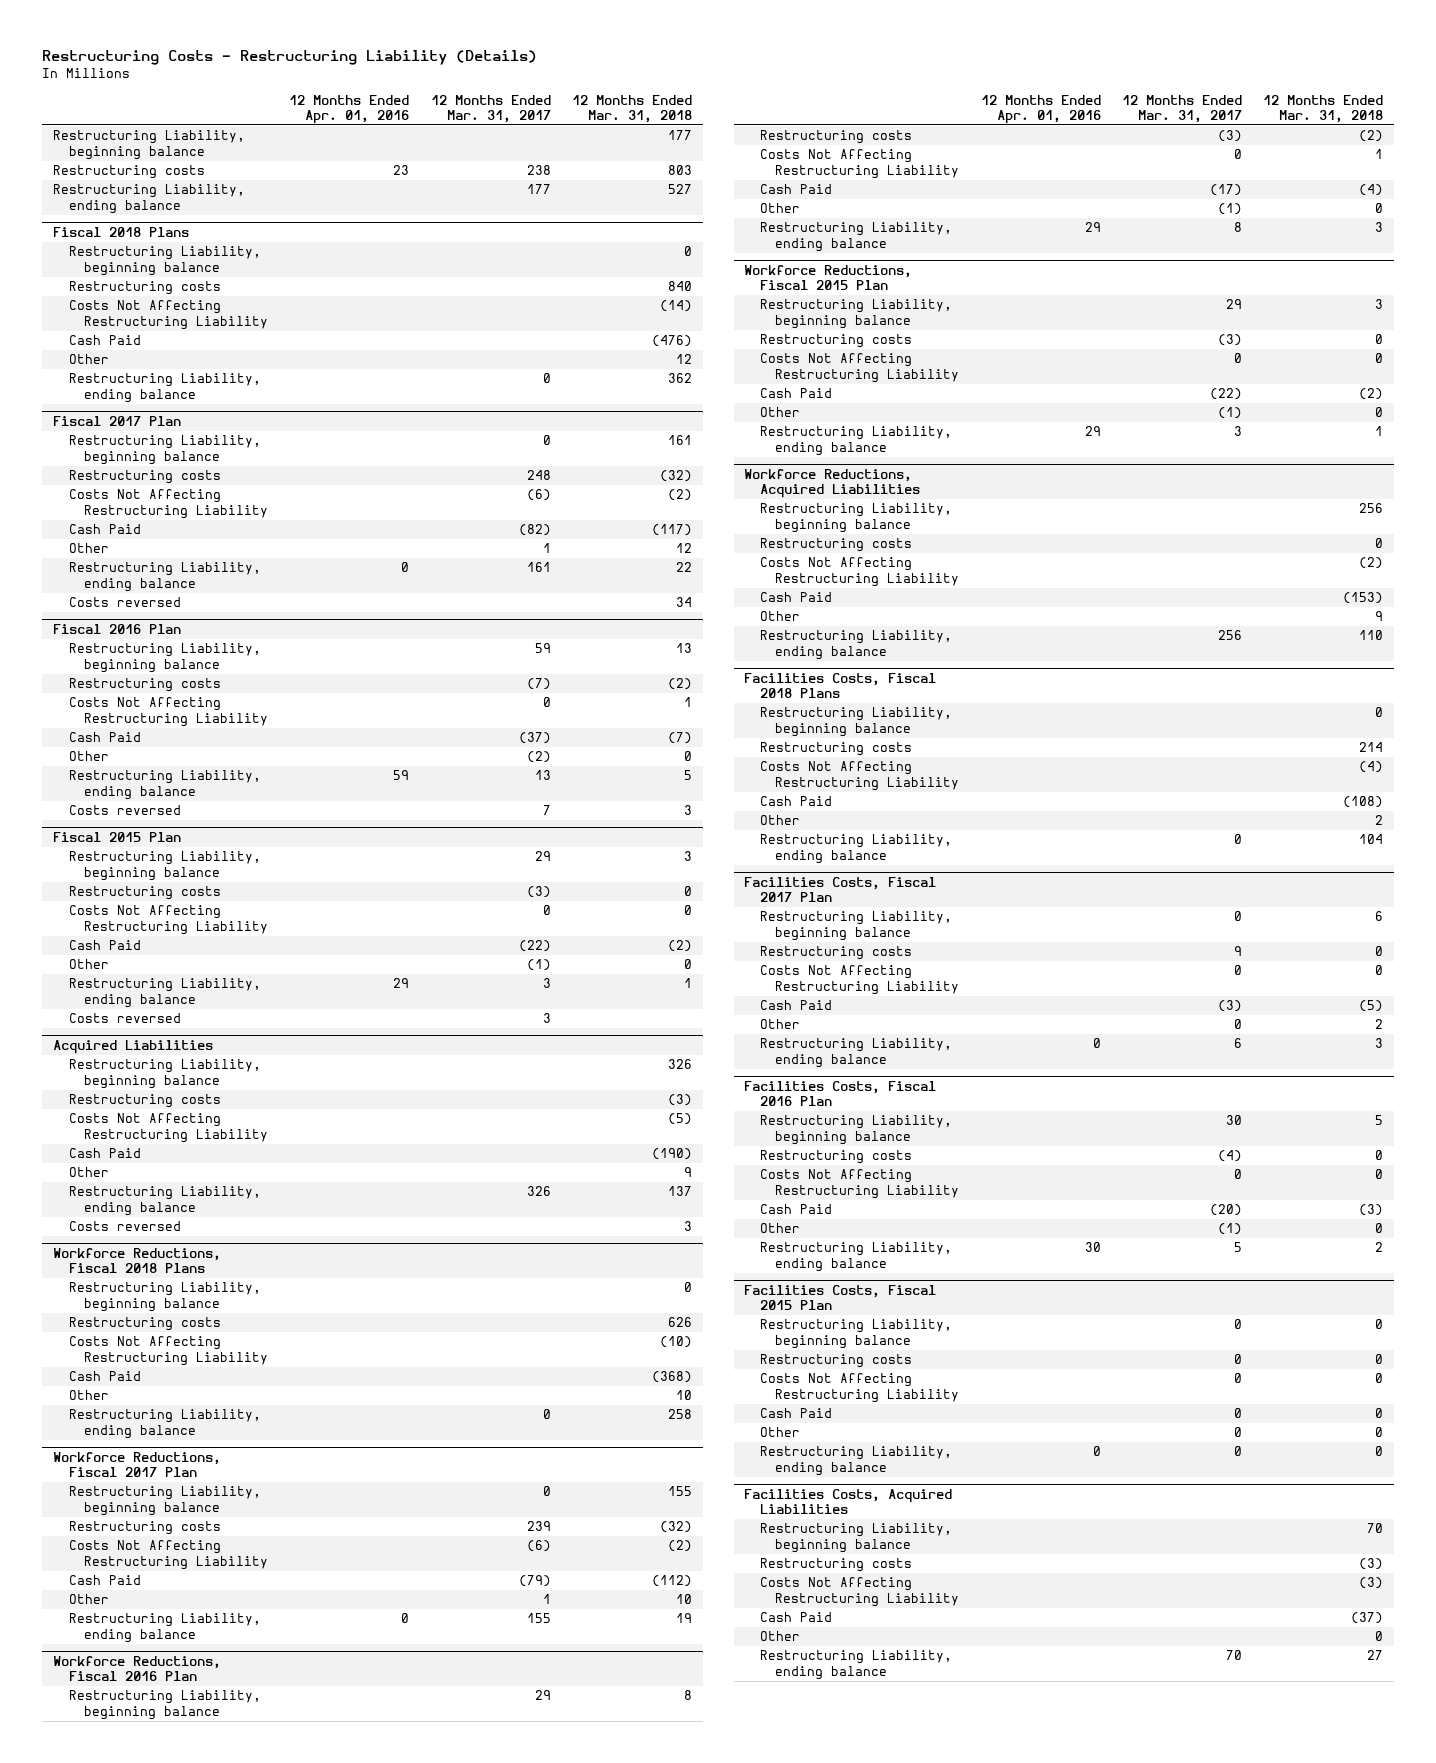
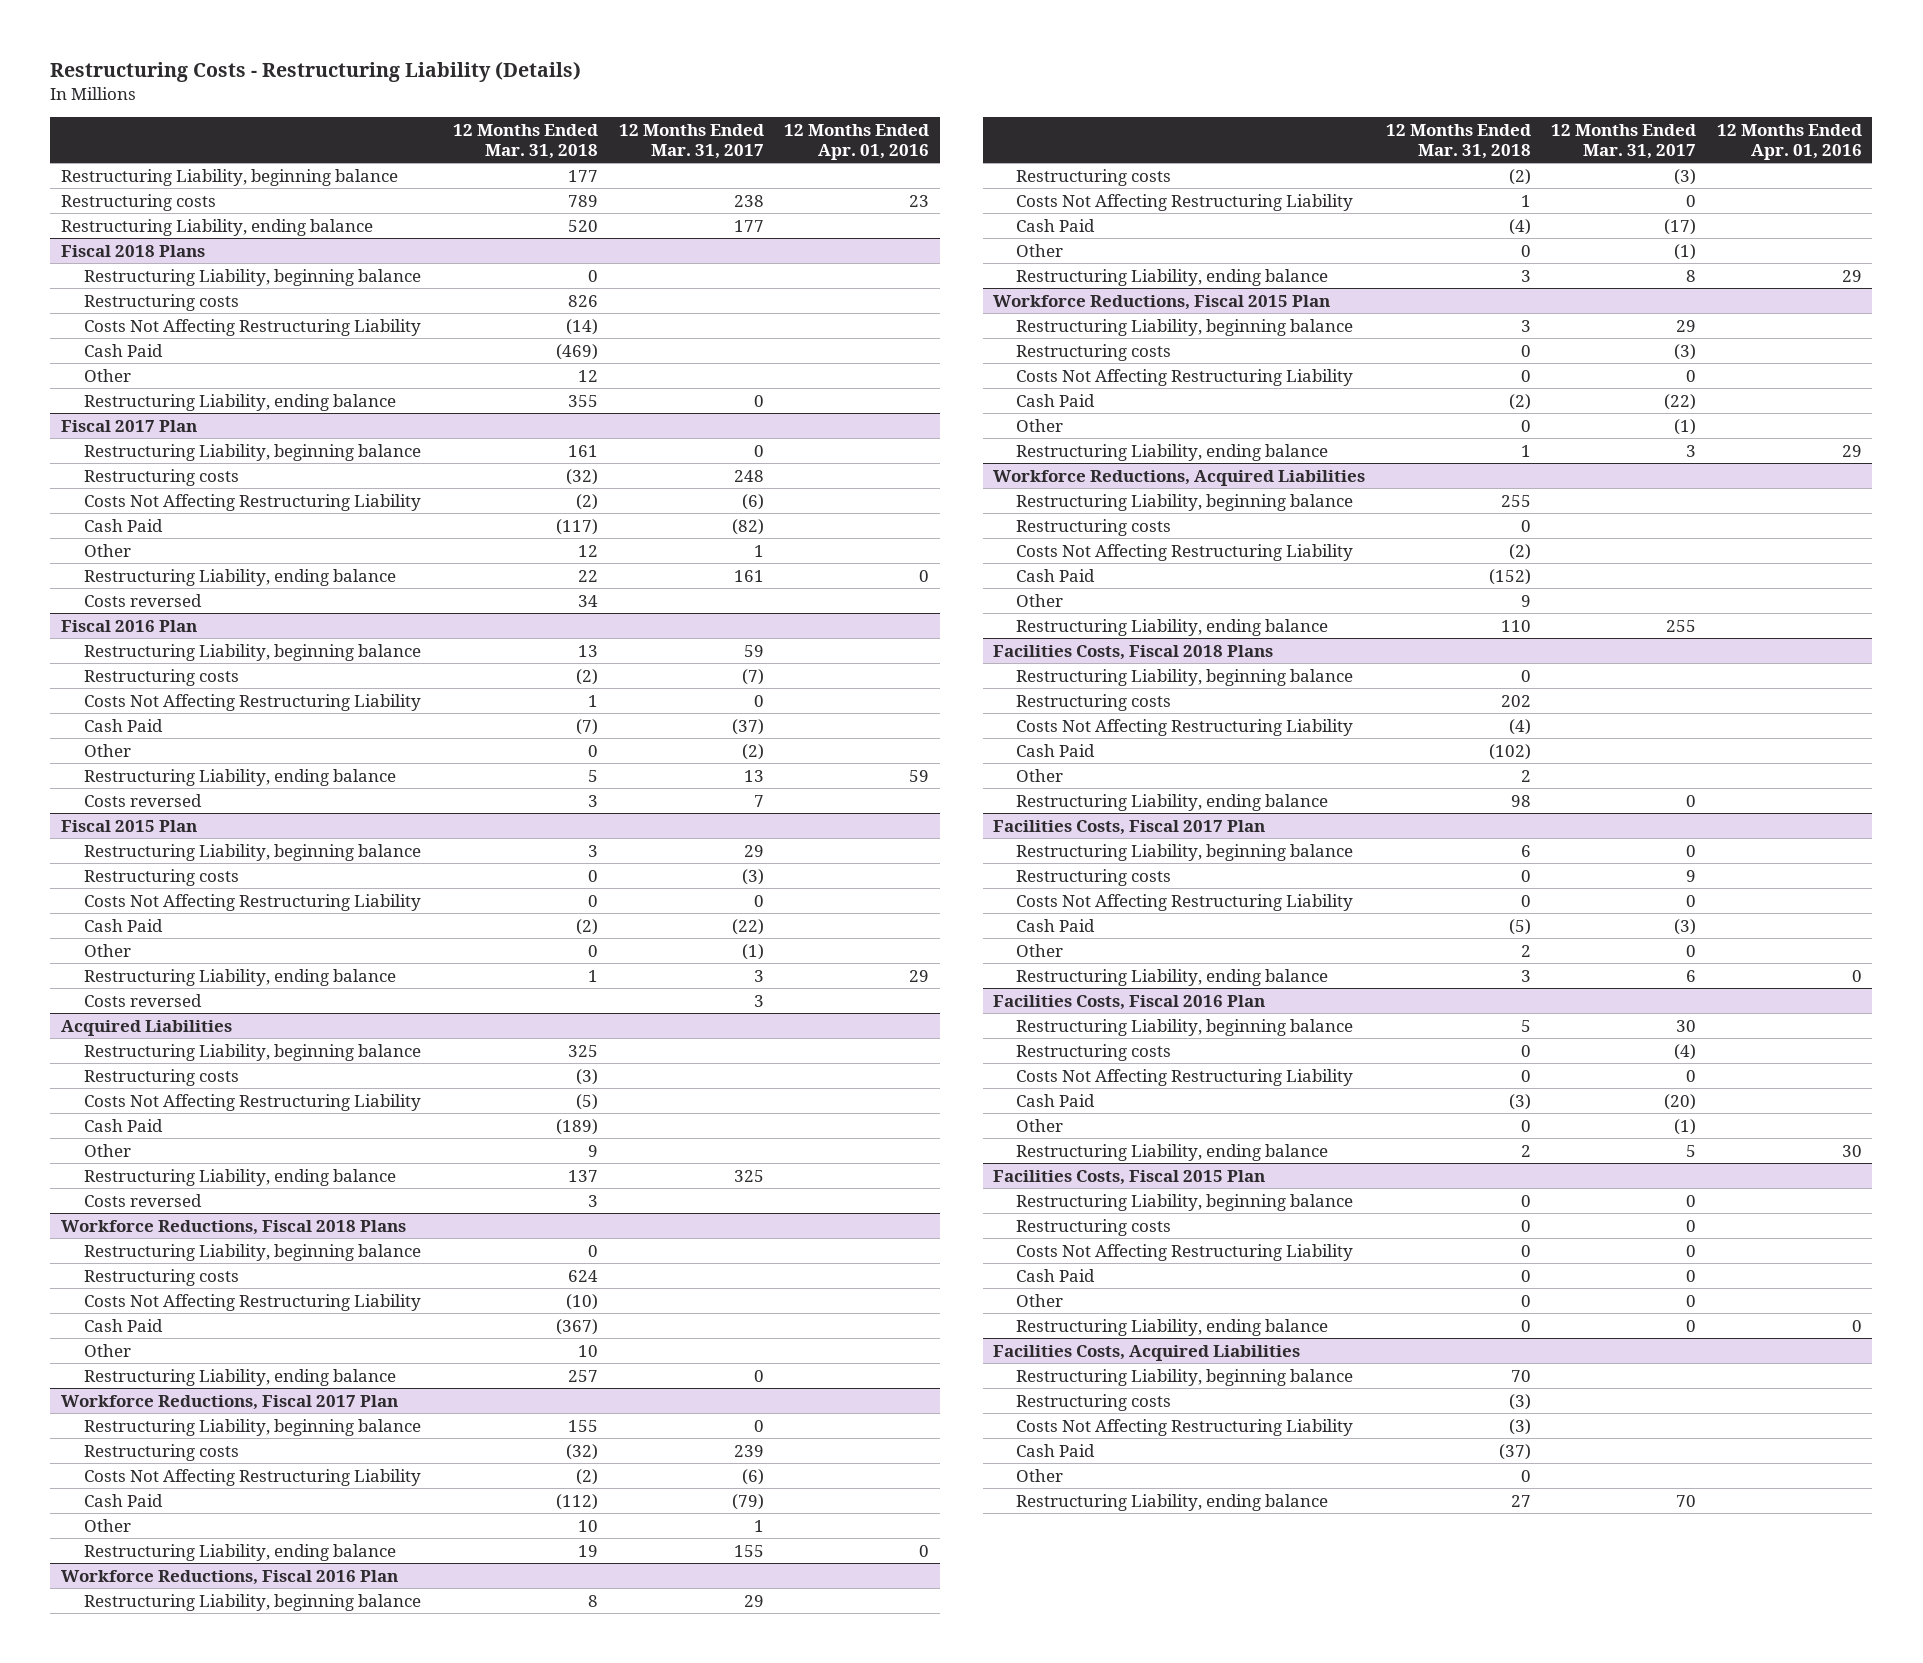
[668,165,693,176] 803 -> [568,194,599,207] 789
[668,184,693,195] 527 -> [568,219,599,232] 520
[668,281,693,292] 840 -> [568,294,599,307] 826
[652,335,693,348] (476) -> [556,343,599,360] (469)
[668,373,693,384] 362 -> [568,394,599,407] 355
[668,1059,693,1070] 326 -> [568,1044,599,1057] 325
[652,1148,693,1161] (190) -> [556,1118,599,1135] (189)
[526,1186,551,1197] 326 -> [733,1169,764,1182] 325
[668,1317,693,1328] 626 -> [568,1269,599,1282] 624
[652,1371,693,1384] (368) -> [556,1318,599,1335] (367)
[668,1409,693,1420] 258 -> [568,1369,599,1382] 257
[1359,503,1384,514] 256 -> [1500,494,1531,507] 255
[1343,592,1384,605] (153) -> [1488,568,1531,585] (152)
[1218,630,1243,641] 256 -> [1666,619,1697,632] 255
[1359,742,1384,753] 214 -> [1500,694,1531,707] 202
[1343,796,1384,809] (108) -> [1488,743,1531,760] (102)
[1359,834,1384,845] 104 -> [1510,794,1531,807] 98

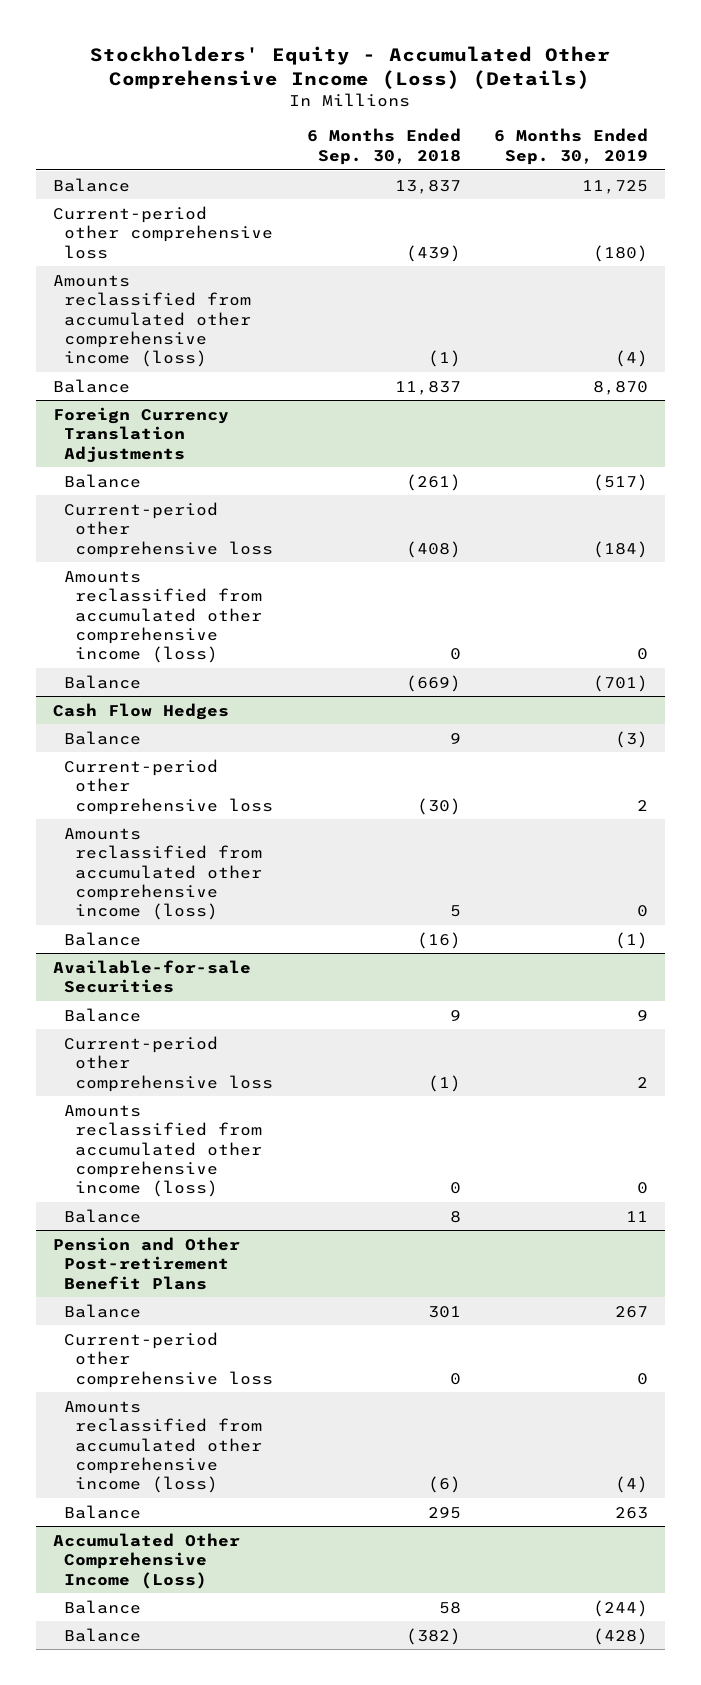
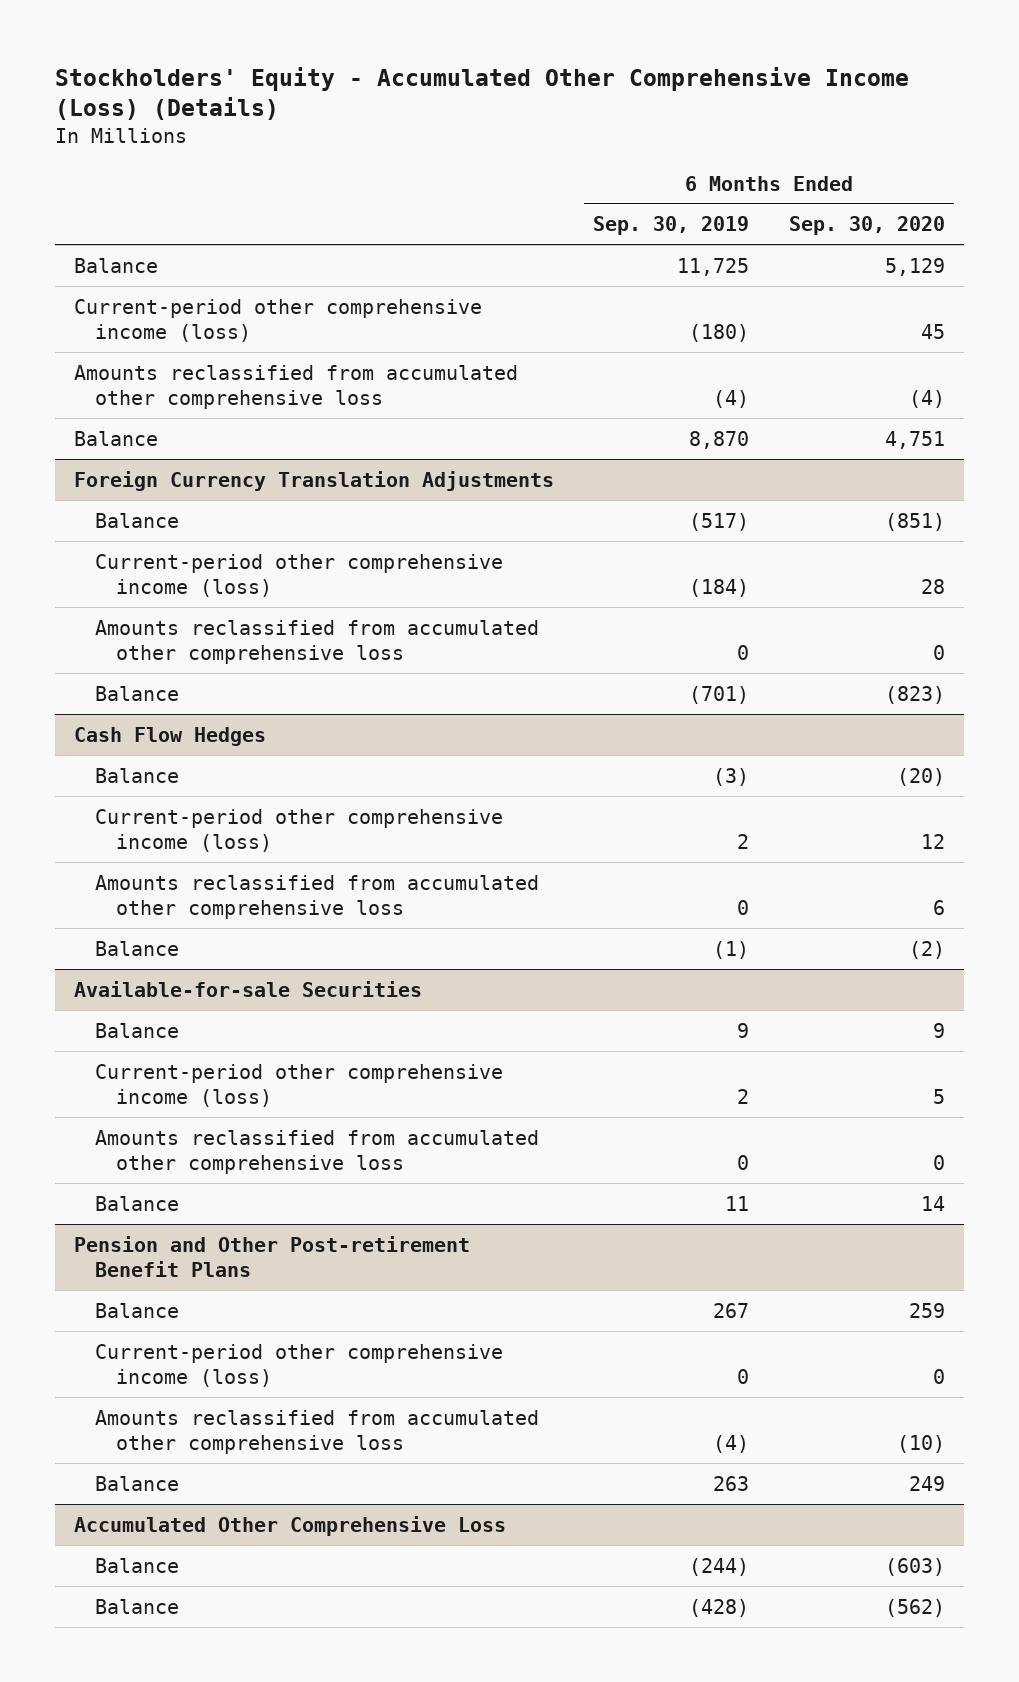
[306,128,461,165] 6 Months Ended Sep. 30, 2018 -> none
none -> [788,216,945,236] Sep. 30, 2020
[52,205,274,259] Current-period other comprehensive loss -> [74,298,483,342] Current-period other comprehensive income (loss)
[52,274,252,368] Amounts reclassified from accumulated other comprehensive income (loss) -> [74,364,519,409] Amounts reclassified from accumulated other comprehensive loss
[64,501,274,558] Current-period other comprehensive loss -> [95,553,504,597] Current-period other comprehensive income (loss)
[64,570,263,664] Amounts reclassified from accumulated other comprehensive income (loss) -> [95,619,540,664] Amounts reclassified from accumulated other comprehensive loss
[64,758,274,815] Current-period other comprehensive loss -> [95,808,504,852] Current-period other comprehensive income (loss)
[64,827,263,921] Amounts reclassified from accumulated other comprehensive income (loss) -> [95,874,540,919] Amounts reclassified from accumulated other comprehensive loss
[64,1035,274,1092] Current-period other comprehensive loss -> [95,1063,504,1107] Current-period other comprehensive income (loss)
[64,1104,263,1198] Amounts reclassified from accumulated other comprehensive income (loss) -> [95,1129,540,1174] Amounts reclassified from accumulated other comprehensive loss
[64,1331,274,1388] Current-period other comprehensive loss -> [95,1343,504,1387] Current-period other comprehensive income (loss)
[64,1400,263,1494] Amounts reclassified from accumulated other comprehensive income (loss) -> [95,1409,540,1454] Amounts reclassified from accumulated other comprehensive loss
[52,1532,240,1589] Accumulated Other Comprehensive Income (Loss) -> [74,1515,507,1536] Accumulated Other Comprehensive Loss

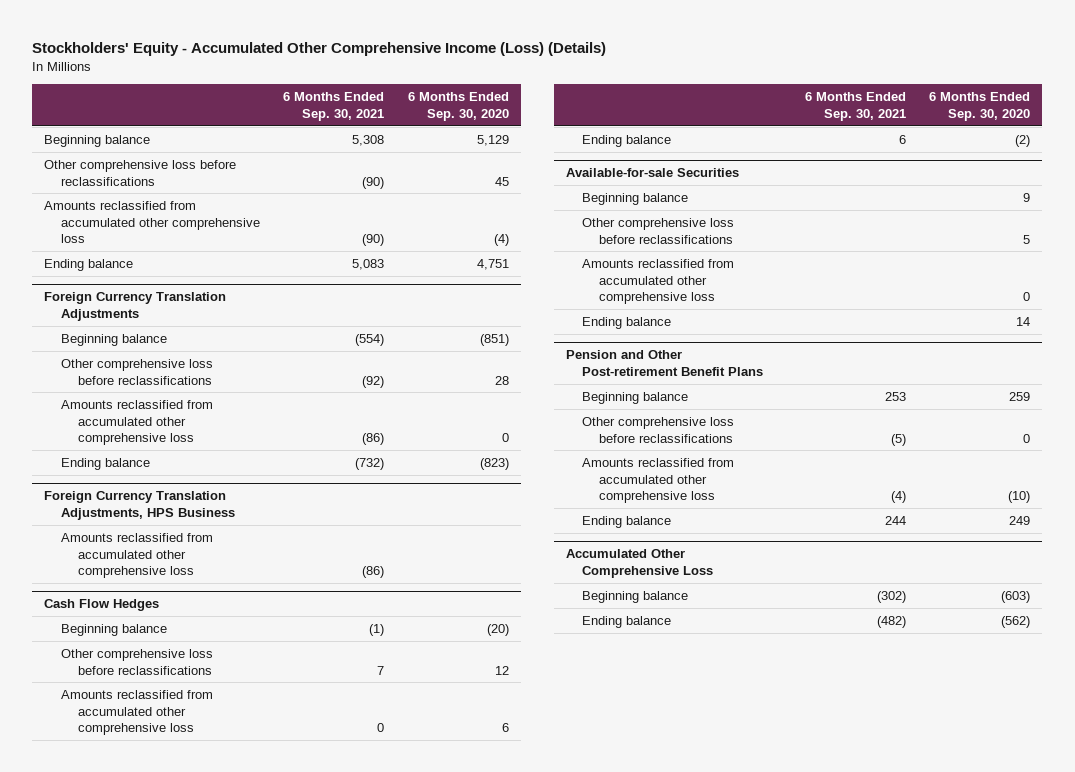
[593,216,750,236] Sep. 30, 2019 -> none
none -> [283,92,385,121] 6 Months Ended Sep. 30, 2021
[74,257,159,273] Balance -> [44,135,151,148] Beginning balance
[74,298,483,342] Current-period other comprehensive income (loss) -> [44,160,237,186] Other comprehensive loss before reclassifications
[74,430,159,446] Balance -> [44,259,134,272] Ending balance
[95,512,180,528] Balance -> [60,334,167,347] Beginning balance
[95,553,504,597] Current-period other comprehensive income (loss) -> [60,359,213,385] Other comprehensive loss before reclassifications
[95,685,180,701] Balance -> [60,458,150,471] Ending balance
none -> [44,491,235,520] Foreign Currency Translation Adjustments, HPS Business
none -> [60,533,213,579] Amounts reclassified from accumulated other comprehensive loss
[95,767,180,783] Balance -> [60,624,167,637] Beginning balance
[95,808,504,852] Current-period other comprehensive income (loss) -> [60,649,213,675] Other comprehensive loss before reclassifications
[95,940,180,956] Balance -> [582,135,672,148] Ending balance
[95,1022,180,1038] Balance -> [582,193,689,206] Beginning balance
[95,1063,504,1107] Current-period other comprehensive income (loss) -> [582,218,735,244] Other comprehensive loss before reclassifications
[95,1195,180,1211] Balance -> [582,317,672,330] Ending balance
[95,1302,180,1318] Balance -> [582,392,689,405] Beginning balance
[95,1343,504,1387] Current-period other comprehensive income (loss) -> [582,417,735,443] Other comprehensive loss before reclassifications
[95,1475,180,1491] Balance -> [582,516,672,529] Ending balance
[95,1557,180,1573] Balance -> [582,591,689,604] Beginning balance
[95,1598,180,1614] Balance -> [582,616,672,629] Ending balance

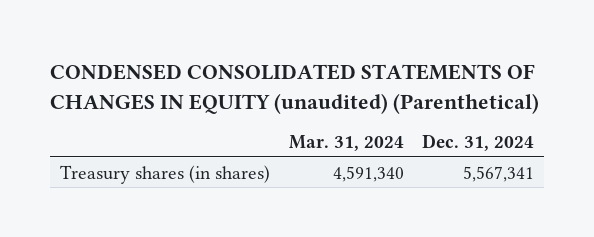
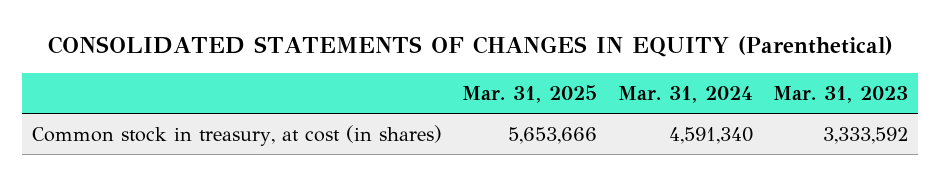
[50,64,540,114] CONDENSED CONSOLIDATED STATEMENTS OF CHANGES IN EQUITY (unaudited) (Parenthetical) -> [48,36,894,58] CONSOLIDATED STATEMENTS OF CHANGES IN EQUITY (Parenthetical)
[422,134,535,152] Dec. 31, 2024 -> none
none -> [462,85,598,104] Mar. 31, 2025
none -> [772,86,908,104] Mar. 31, 2023
[59,164,270,184] Treasury shares (in shares) -> [32,124,443,146] Common stock in treasury, at cost (in shares)

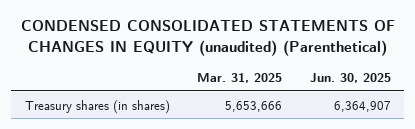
[48,36,894,58] CONSOLIDATED STATEMENTS OF CHANGES IN EQUITY (Parenthetical) -> [20,20,395,56] CONDENSED CONSOLIDATED STATEMENTS OF CHANGES IN EQUITY (unaudited) (Parenthetical)
[617,86,753,104] Mar. 31, 2024 -> none
[772,86,908,104] Mar. 31, 2023 -> none
none -> [309,73,391,84] Jun. 30, 2025
[32,124,443,146] Common stock in treasury, at cost (in shares) -> [24,99,170,114] Treasury shares (in shares)

